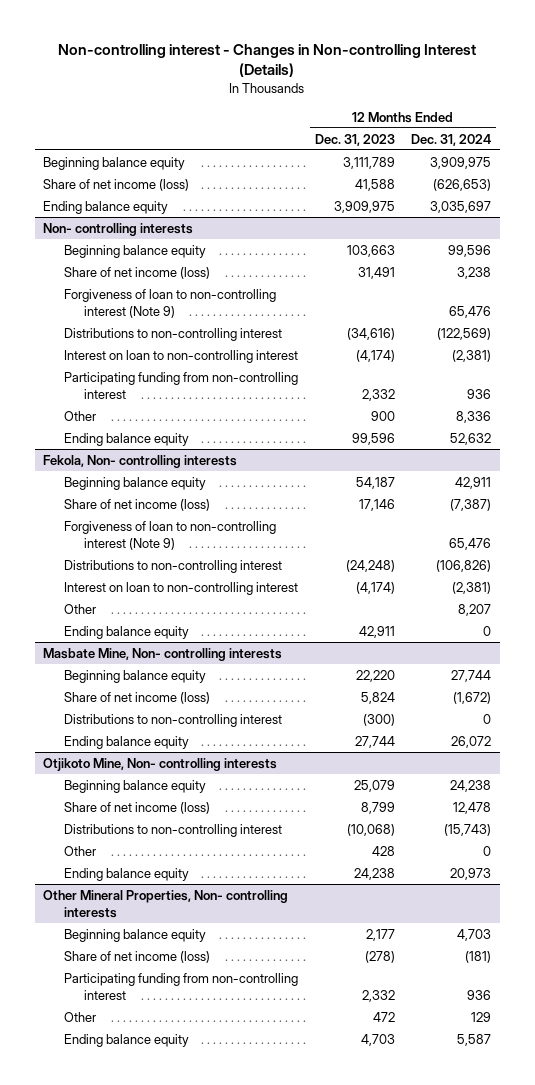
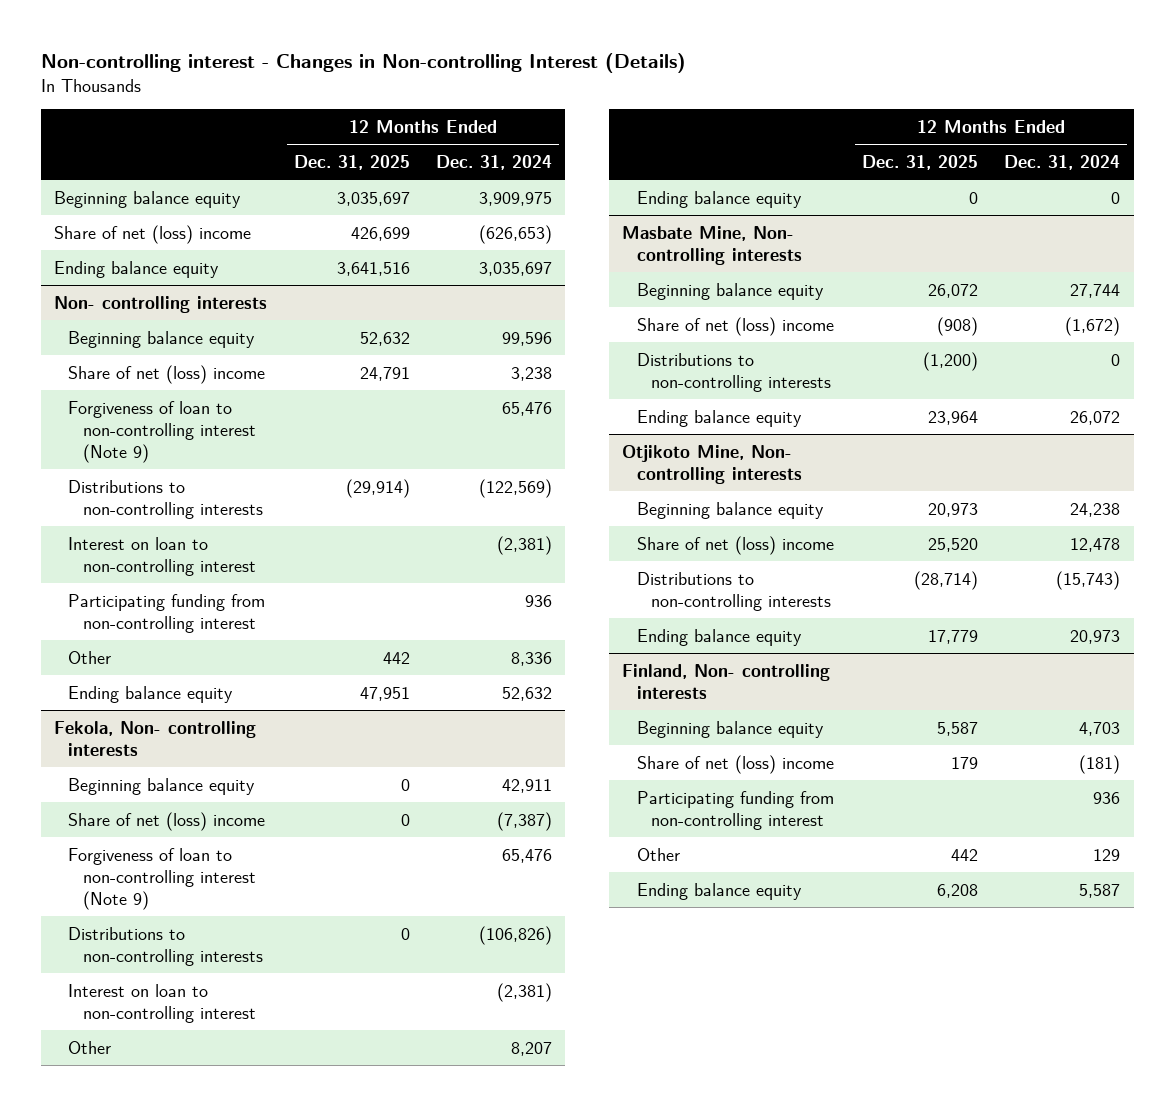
[314,133,395,146] Dec. 31, 2023 -> none
none -> [293,154,410,170] Dec. 31, 2025
[43,178,190,191] Share of net income (loss) -> [54,224,252,244] Share of net (loss) income
[63,266,210,279] Share of net income (loss) -> [68,364,266,384] Share of net (loss) income
[63,327,282,341] Distributions to non-controlling interest -> [68,479,263,519] Distributions to non-controlling interests
[63,498,210,511] Share of net income (loss) -> [68,811,266,831] Share of net (loss) income
[63,559,282,573] Distributions to non-controlling interest -> [68,926,263,966] Distributions to non-controlling interests
[63,691,210,704] Share of net income (loss) -> [636,316,834,336] Share of net (loss) income
[63,713,282,727] Distributions to non-controlling interest -> [636,352,831,392] Distributions to non-controlling interests
[63,845,96,856] Other -> none
[63,801,210,814] Share of net income (loss) -> [636,535,834,555] Share of net (loss) income
[63,823,282,837] Distributions to non-controlling interest -> [636,571,831,611] Distributions to non-controlling interests
[43,889,289,918] Other Mineral Properties, Non- controlling interests -> none
none -> [622,663,831,699] Finland, Non- controlling interests
[63,950,210,963] Share of net income (loss) -> [636,754,834,774] Share of net (loss) income

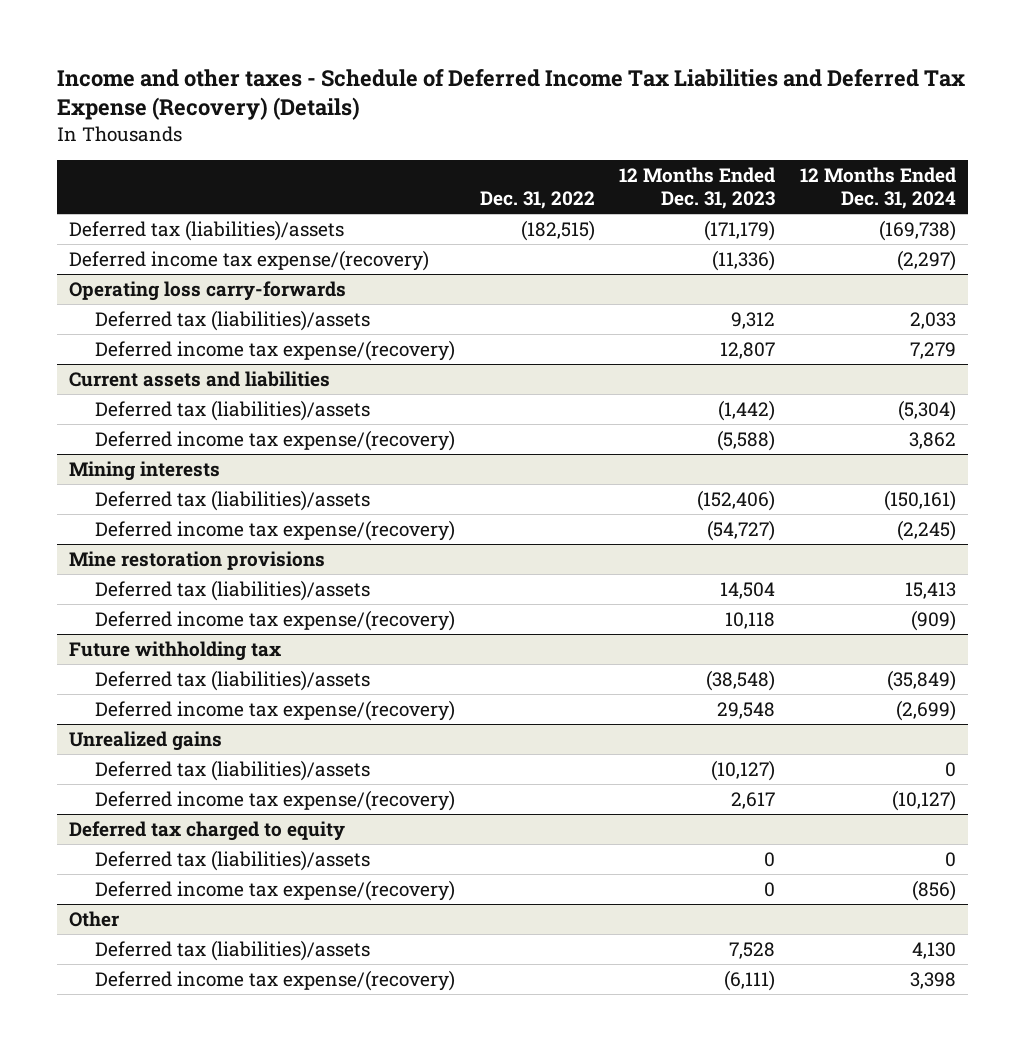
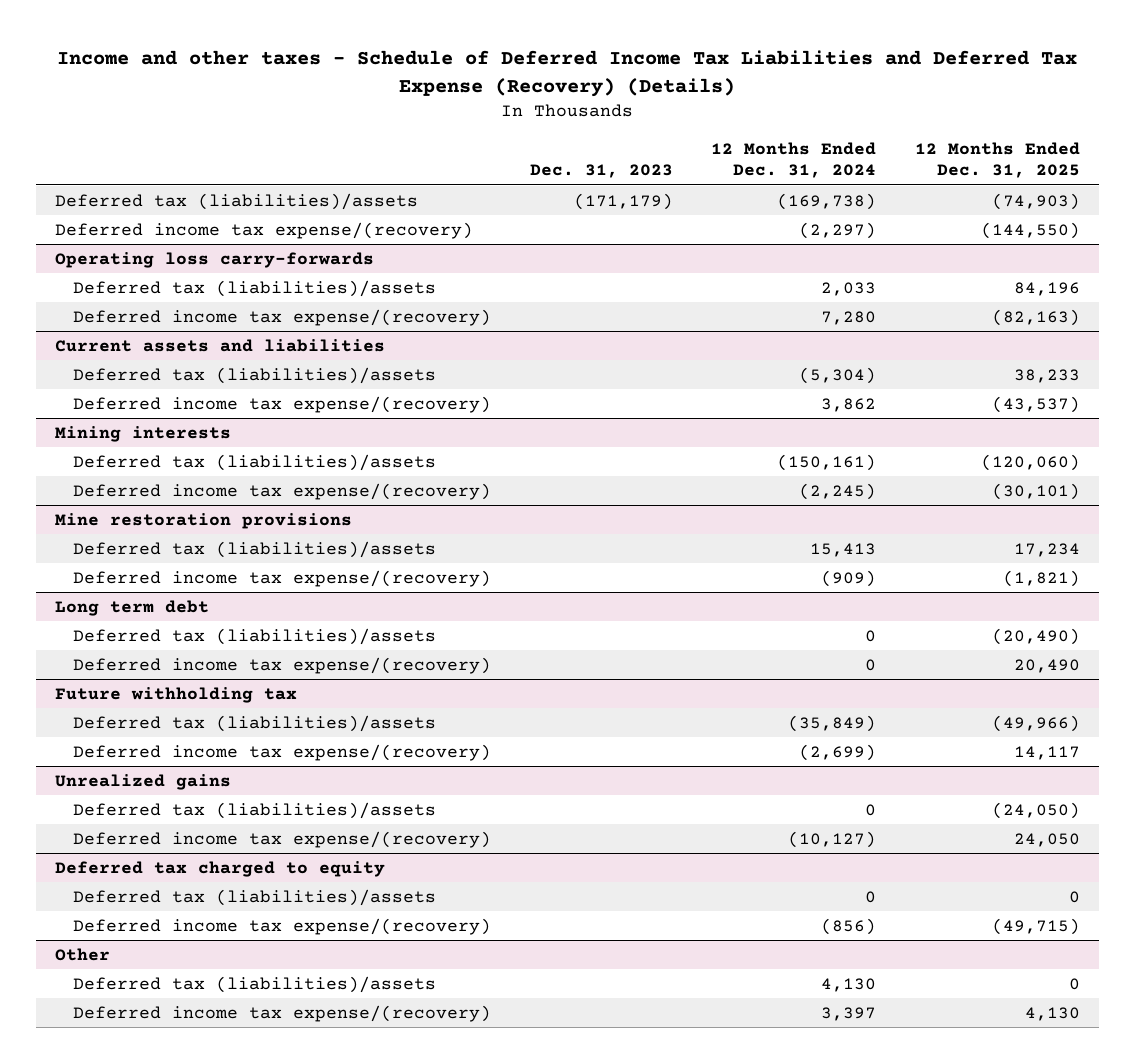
[479,191,595,210] Dec. 31, 2022 -> none
[619,166,776,210] 12 Months Ended Dec. 31, 2023 -> none
none -> [529,164,673,179] Dec. 31, 2023
none -> [914,141,1080,179] 12 Months Ended Dec. 31, 2025
[909,341,956,359] 7,279 -> [821,310,877,325] 7,280
none -> [55,599,210,616] Long term debt
none -> [73,627,437,645] Deferred tax (liabilities)/assets
none -> [73,656,492,674] Deferred income tax expense/(recovery)
[909,971,956,989] 3,398 -> [821,1006,877,1021] 3,397

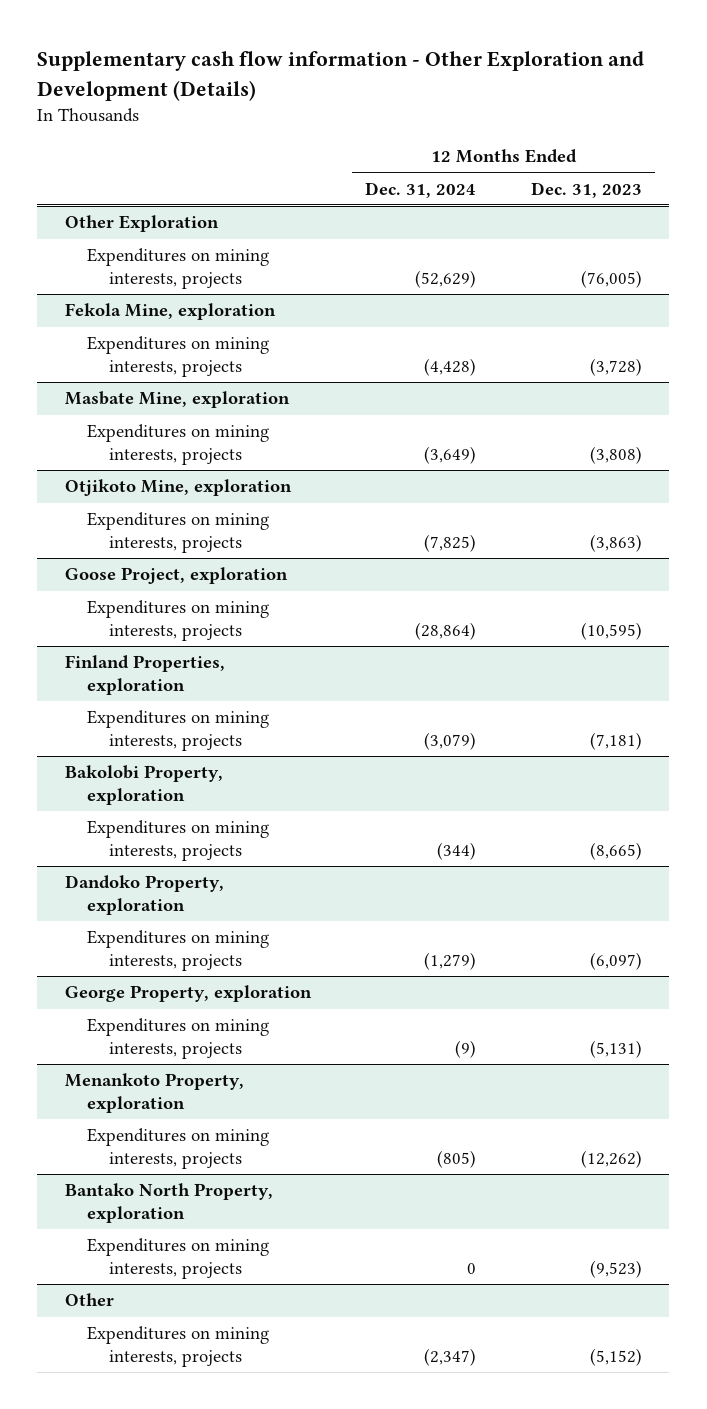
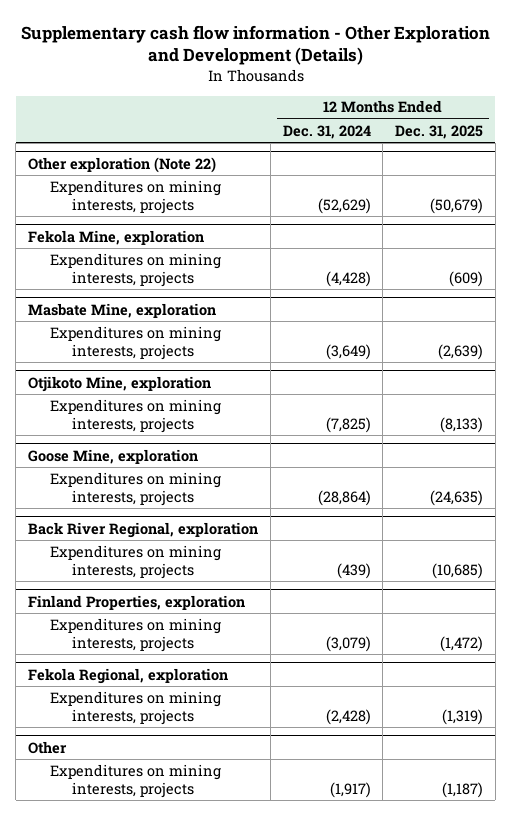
[530,181,642,198] Dec. 31, 2023 -> none
none -> [395,124,484,139] Dec. 31, 2025
[64,215,219,233] Other Exploration -> [28,156,217,173] Other exploration (Note 22)
[64,567,288,585] Goose Project, exploration -> [28,448,199,464] Goose Mine, exploration
none -> [28,521,259,538] Back River Regional, exploration
none -> [50,544,222,579] Expenditures on mining interests, projects
[64,765,223,806] Bakolobi Property, exploration -> none
[64,875,224,916] Dandoko Property, exploration -> none
[86,930,269,972] Expenditures on mining interests, projects -> none
[64,985,312,1003] George Property, exploration -> none
[86,1018,269,1060] Expenditures on mining interests, projects -> none
[64,1073,244,1114] Menankoto Property, exploration -> none
[86,1128,269,1170] Expenditures on mining interests, projects -> none
[64,1183,273,1224] Bantako North Property, exploration -> none
[86,1238,269,1280] Expenditures on mining interests, projects -> none
none -> [28,667,229,684] Fekola Regional, exploration
[437,842,477,861] (344) -> [325,708,371,725] (2,428)
[424,1348,477,1367] (2,347) -> [329,781,371,798] (1,917)

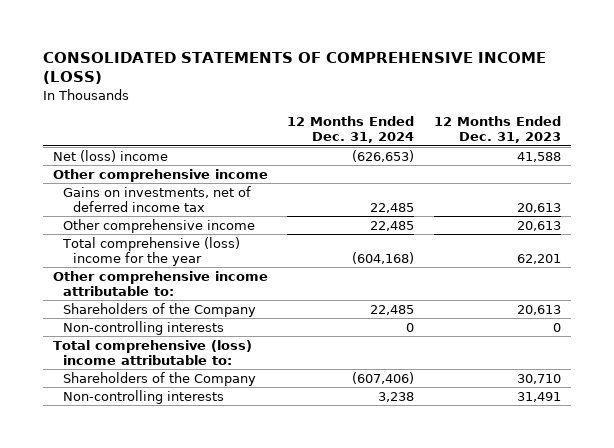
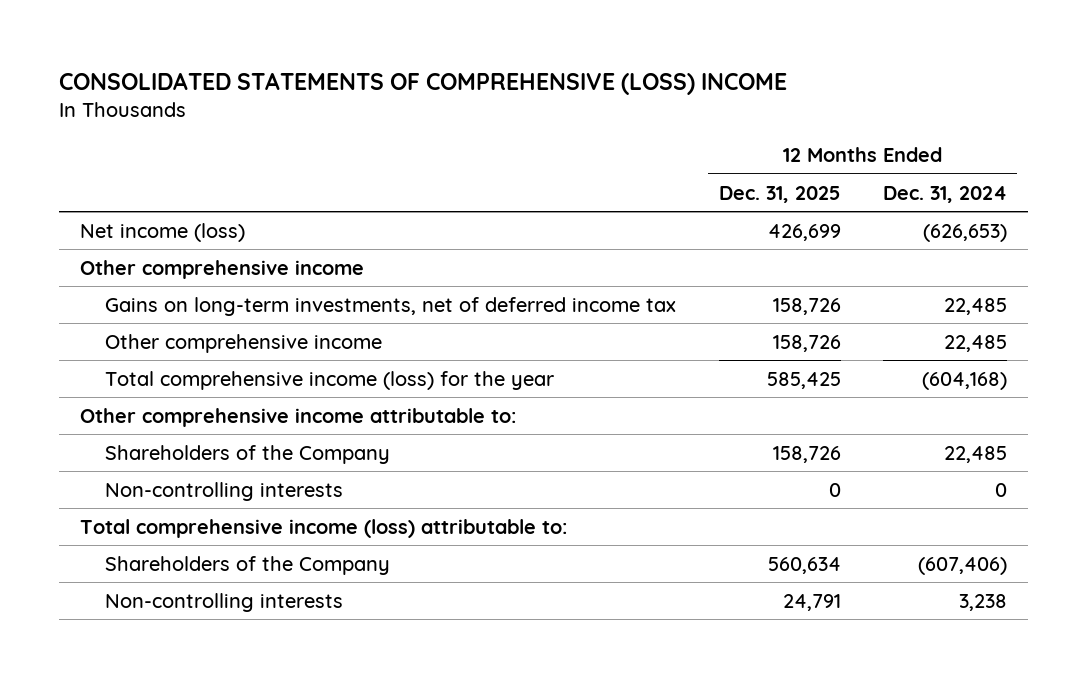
[42,51,546,85] CONSOLIDATED STATEMENTS OF COMPREHENSIVE INCOME (LOSS) -> [59,71,788,95] CONSOLIDATED STATEMENTS OF COMPREHENSIVE (LOSS) INCOME
[434,116,562,144] 12 Months Ended Dec. 31, 2023 -> none
none -> [718,185,841,203] Dec. 31, 2025
[52,149,168,162] Net (loss) income -> [80,222,246,242] Net income (loss)
[62,185,251,212] Gains on investments, net of deferred income tax -> [105,296,677,316] Gains on long-term investments, net of deferred income tax
[61,236,240,266] Total comprehensive (loss) income for the year -> [105,370,555,390] Total comprehensive income (loss) for the year
[52,339,252,365] Total comprehensive (loss) income attributable to: -> [80,518,568,538] Total comprehensive income (loss) attributable to:

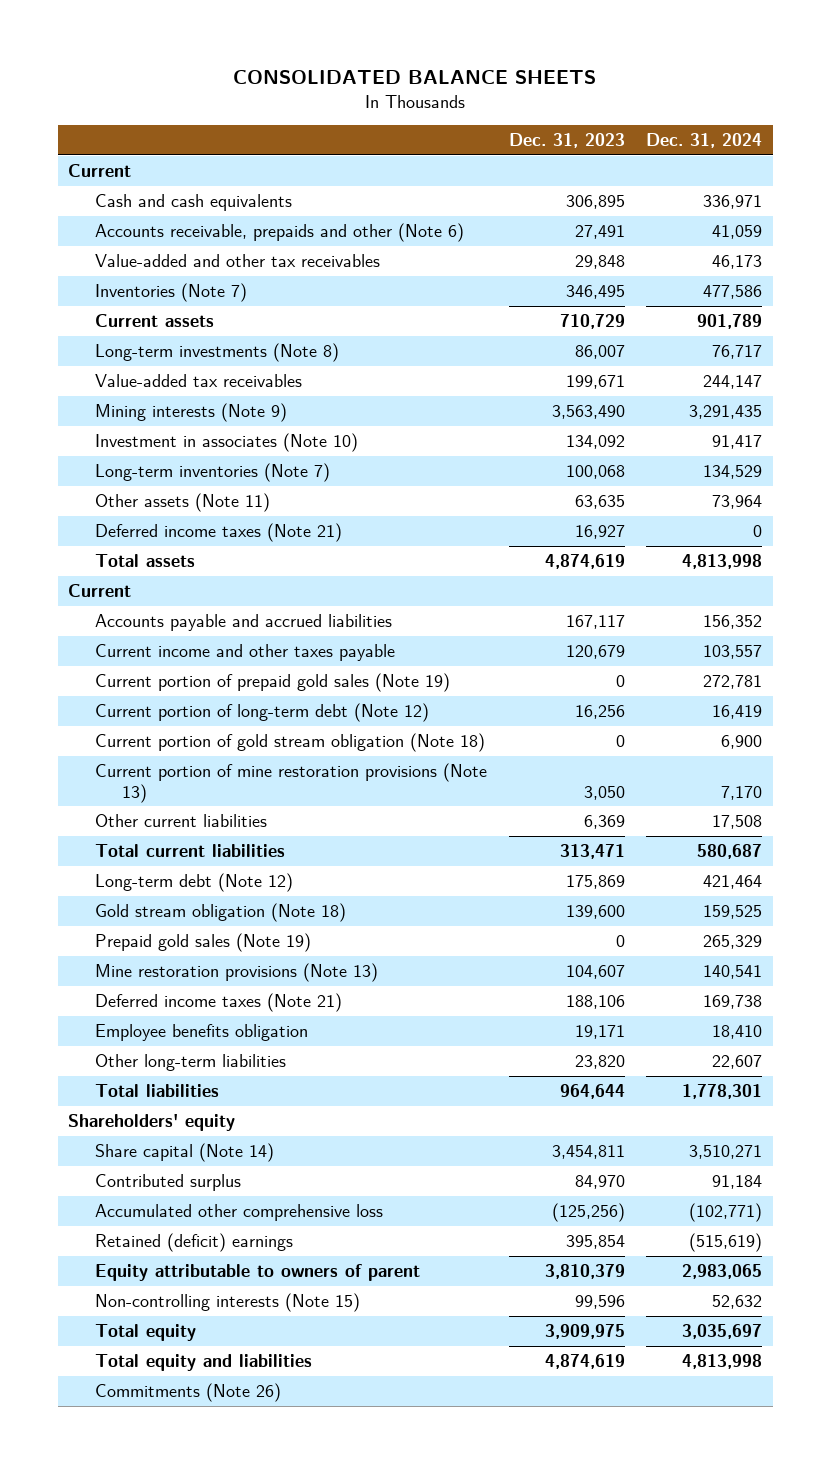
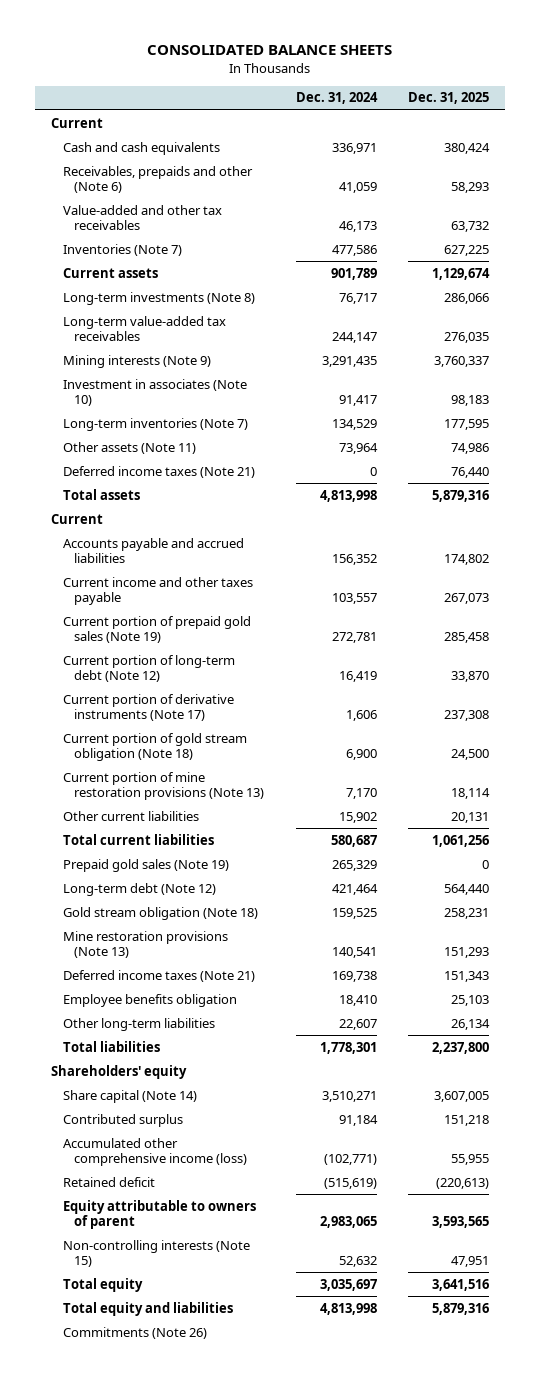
[508,132,625,148] Dec. 31, 2023 -> none
none -> [408,92,490,105] Dec. 31, 2025
[94,222,464,242] Accounts receivable, prepaids and other (Note 6) -> [62,165,253,193] Receivables, prepaids and other (Note 6)
[94,373,302,387] Value-added tax receivables -> [62,315,226,341] Long-term value-added tax receivables
none -> [62,693,234,721] Current portion of derivative instruments (Note 17)
[712,814,763,829] 17,508 -> [338,811,377,823] 15,902
[94,932,311,952] Prepaid gold sales (Note 19) -> [62,858,229,872] Prepaid gold sales (Note 19)
[94,1203,383,1221] Accumulated other comprehensive loss -> [62,1137,248,1166] Accumulated other comprehensive income (loss)
[94,1232,293,1252] Retained (deficit) earnings -> [62,1176,155,1187] Retained deficit

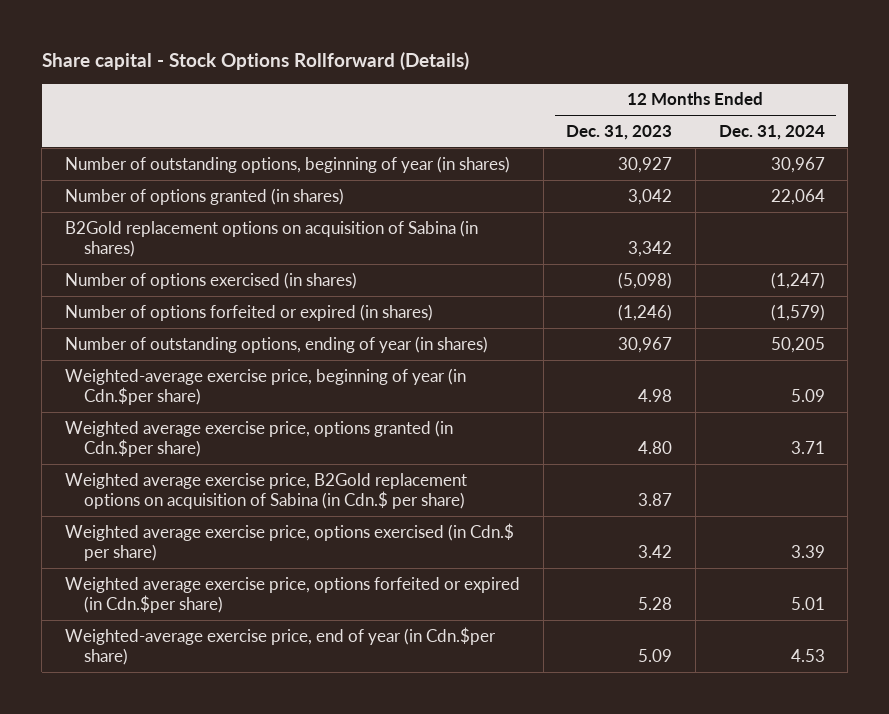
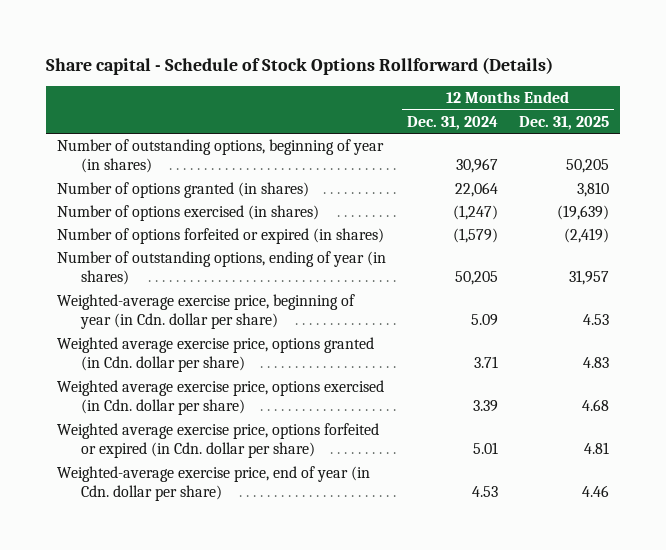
[41,52,469,71] Share capital - Stock Options Rollforward (Details) -> [46,56,554,75] Share capital - Schedule of Stock Options Rollforward (Details)
[566,124,673,140] Dec. 31, 2023 -> none
none -> [519,115,610,130] Dec. 31, 2025
[64,219,478,258] B2Gold replacement options on acquisition of Sabina (in shares) -> none
[64,472,467,510] Weighted average exercise price, B2Gold replacement options on acquisition of Sabina (in Cdn.$ per share) -> none
[64,367,466,406] Weighted-average exercise price, beginning of year (in Cdn.$per share) -> [56,294,355,330] Weighted-average exercise price, beginning of year (in Cdn. dollar per share)
[64,419,453,458] Weighted average exercise price, options granted (in Cdn.$per share) -> [56,337,374,373] Weighted average exercise price, options granted (in Cdn. dollar per share)
[64,522,514,562] Weighted average exercise price, options exercised (in Cdn.$ per share) -> [56,380,384,416] Weighted average exercise price, options exercised (in Cdn. dollar per share)
[64,576,520,614] Weighted average exercise price, options forfeited or expired (in Cdn.$per share) -> [56,423,379,459] Weighted average exercise price, options forfeited or expired (in Cdn. dollar per share)
[64,626,496,666] Weighted-average exercise price, end of year (in Cdn.$per share) -> [56,466,370,502] Weighted-average exercise price, end of year (in Cdn. dollar per share)

